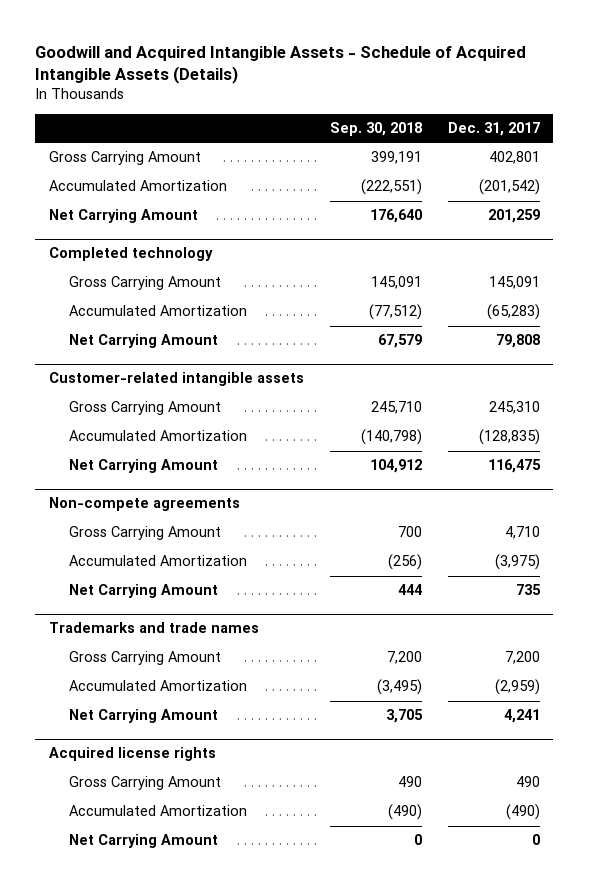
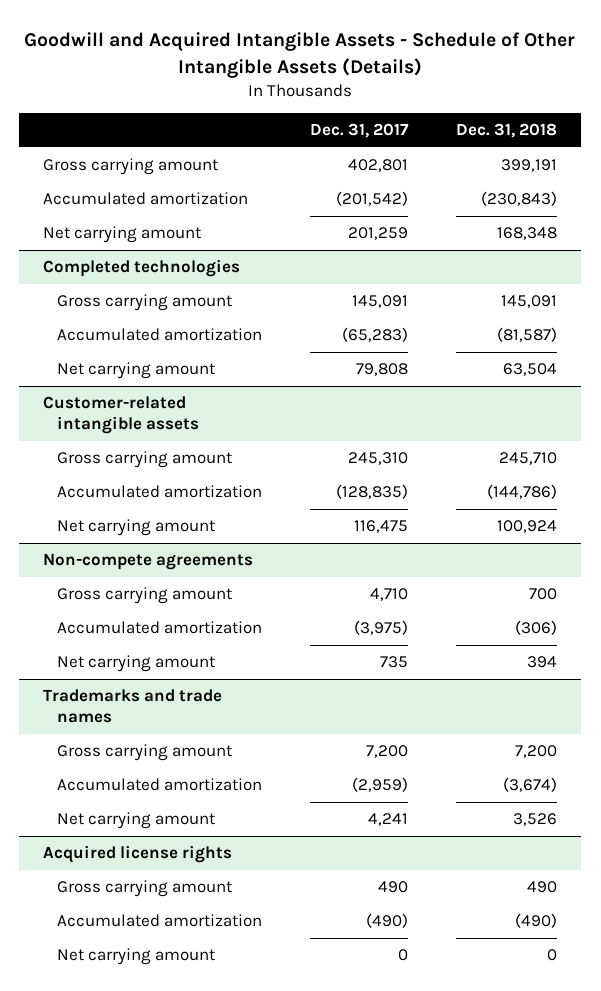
[35,45,527,84] Goodwill and Acquired Intangible Assets - Schedule of Acquired Intangible Assets (Details) -> [24,32,576,78] Goodwill and Acquired Intangible Assets - Schedule of Other Intangible Assets (Details)
[329,121,422,136] Sep. 30, 2018 -> none
none -> [456,123,558,139] Dec. 31, 2018
[48,151,201,166] Gross Carrying Amount -> [43,158,219,176] Gross carrying amount
[48,180,227,192] Accumulated Amortization -> [43,192,249,206] Accumulated amortization
[48,209,198,224] Net Carrying Amount -> [43,226,202,244] Net carrying amount
[48,247,213,262] Completed technology -> [43,259,241,278] Completed technologies
[68,276,221,291] Gross Carrying Amount -> [57,294,233,312] Gross carrying amount
[68,305,247,317] Accumulated Amortization -> [57,328,263,342] Accumulated amortization
[68,334,218,349] Net Carrying Amount -> [57,362,216,380] Net carrying amount
[68,401,221,416] Gross Carrying Amount -> [57,451,233,469] Gross carrying amount
[68,430,247,442] Accumulated Amortization -> [57,485,263,499] Accumulated amortization
[68,459,218,474] Net Carrying Amount -> [57,519,216,537] Net carrying amount
[68,526,221,541] Gross Carrying Amount -> [57,587,233,605] Gross carrying amount
[68,555,247,567] Accumulated Amortization -> [57,621,263,635] Accumulated amortization
[68,584,218,599] Net Carrying Amount -> [57,655,216,673] Net carrying amount
[68,651,221,666] Gross Carrying Amount -> [57,744,233,762] Gross carrying amount
[68,680,247,692] Accumulated Amortization -> [57,778,263,792] Accumulated amortization
[68,709,218,724] Net Carrying Amount -> [57,812,216,830] Net carrying amount
[68,776,221,791] Gross Carrying Amount -> [57,880,233,898] Gross carrying amount
[68,805,247,817] Accumulated Amortization -> [57,914,263,928] Accumulated amortization
[68,834,218,849] Net Carrying Amount -> [57,948,216,966] Net carrying amount

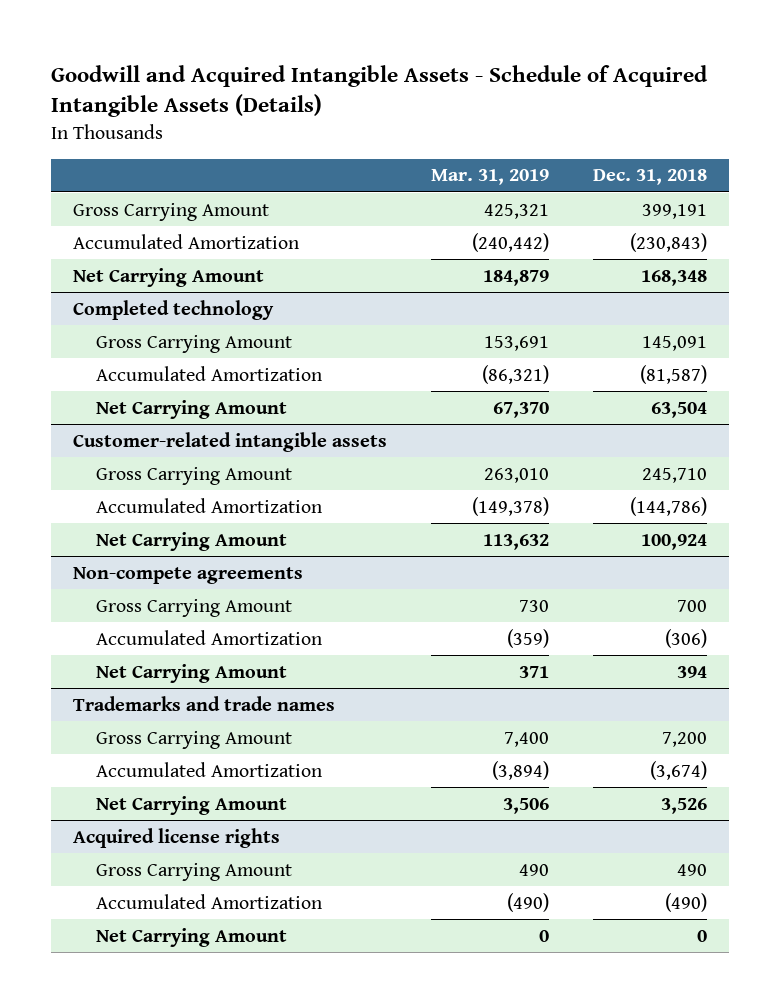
[24,32,576,78] Goodwill and Acquired Intangible Assets - Schedule of Other Intangible Assets (Details) -> [51,64,709,118] Goodwill and Acquired Intangible Assets - Schedule of Acquired Intangible Assets (Details)
[310,123,410,139] Dec. 31, 2017 -> none
none -> [430,169,549,186] Mar. 31, 2019
[43,158,219,176] Gross carrying amount -> [72,202,269,221] Gross Carrying Amount
[43,192,249,206] Accumulated amortization -> [72,233,299,249] Accumulated Amortization
[43,226,202,244] Net carrying amount -> [72,267,264,287] Net Carrying Amount
[43,259,241,278] Completed technologies -> [72,299,274,320] Completed technology
[57,294,233,312] Gross carrying amount -> [96,334,293,353] Gross Carrying Amount
[57,328,263,342] Accumulated amortization -> [96,365,323,381] Accumulated Amortization
[57,362,216,380] Net carrying amount -> [96,399,288,419] Net Carrying Amount
[57,451,233,469] Gross carrying amount -> [96,466,293,485] Gross Carrying Amount
[57,485,263,499] Accumulated amortization -> [96,497,323,513] Accumulated Amortization
[57,519,216,537] Net carrying amount -> [96,531,288,551] Net Carrying Amount
[57,587,233,605] Gross carrying amount -> [96,598,293,617] Gross Carrying Amount
[57,621,263,635] Accumulated amortization -> [96,629,323,645] Accumulated Amortization
[57,655,216,673] Net carrying amount -> [96,663,288,683] Net Carrying Amount
[57,744,233,762] Gross carrying amount -> [96,730,293,749] Gross Carrying Amount
[57,778,263,792] Accumulated amortization -> [96,761,323,777] Accumulated Amortization
[57,812,216,830] Net carrying amount -> [96,795,288,815] Net Carrying Amount
[57,880,233,898] Gross carrying amount -> [96,862,293,881] Gross Carrying Amount
[57,914,263,928] Accumulated amortization -> [96,893,323,909] Accumulated Amortization
[57,948,216,966] Net carrying amount -> [96,927,288,947] Net Carrying Amount

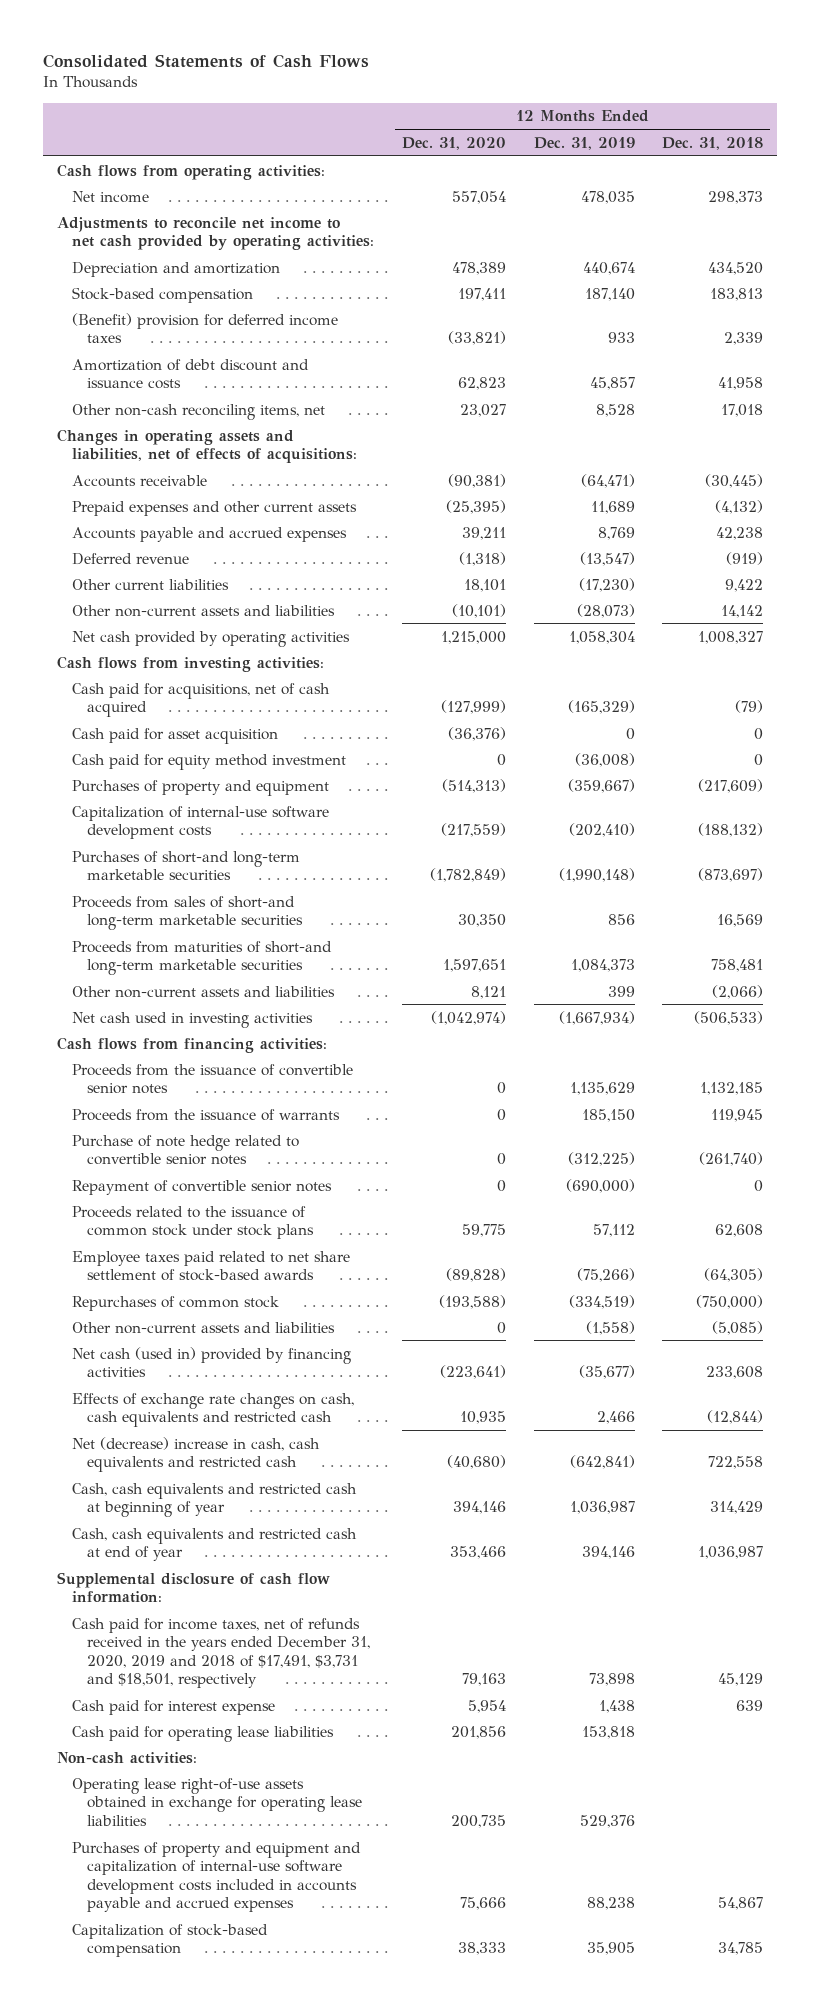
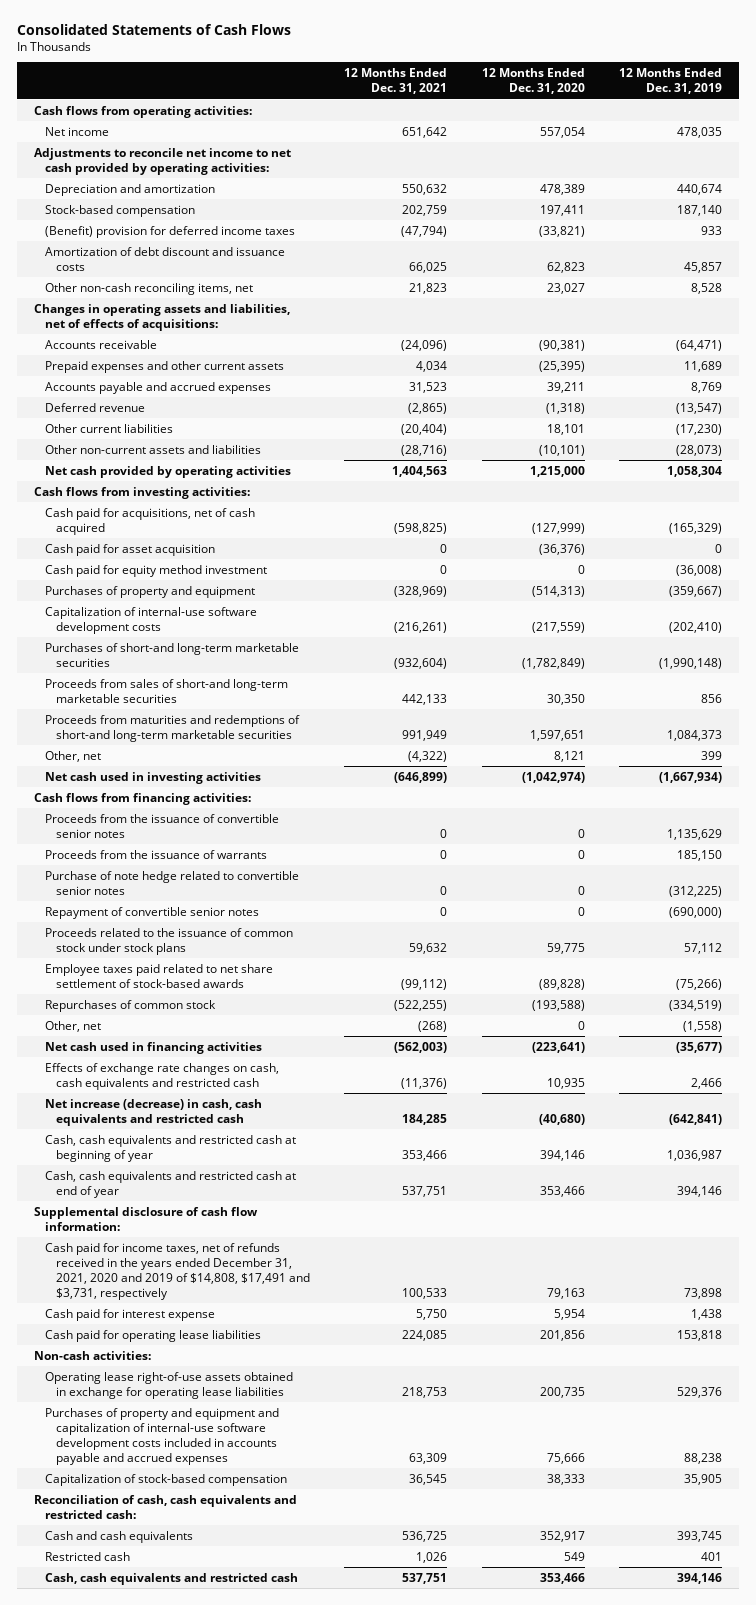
[662,136,764,150] Dec. 31, 2018 -> none
none -> [344,68,448,95] 12 Months Ended Dec. 31, 2021
[71,940,332,976] Proceeds from maturities of short-and long-term marketable securities -> [44,714,300,742] Proceeds from maturities and redemptions of short-and long-term marketable securities
[71,985,335,998] Other non-current assets and liabilities -> [44,750,101,762] Other, net
[71,1321,335,1334] Other non-current assets and liabilities -> [44,1020,101,1032] Other, net
[71,1346,351,1378] Net cash (used in) provided by financing activities -> [44,1041,262,1054] Net cash used in financing activities
[71,1436,320,1473] Net (decrease) increase in cash, cash equivalents and restricted cash -> [44,1098,262,1126] Net increase (decrease) in cash, cash equivalents and restricted cash
[71,1617,371,1689] Cash paid for income taxes, net of refunds received in the years ended December 31, 2020, 2019 and 2018 of $17,491, $3,731 and $18,501, respectively -> [44,1242,311,1300] Cash paid for income taxes, net of refunds received in the years ended December 31, 2021, 2020 and 2019 of $14,808, $17,491 and $3,731, respectively
none -> [33,1494,297,1519] Reconciliation of cash, cash equivalents and restricted cash:
none -> [44,1530,193,1543] Cash and cash equivalents
none -> [44,1551,130,1561] Restricted cash
none -> [44,1572,298,1585] Cash, cash equivalents and restricted cash

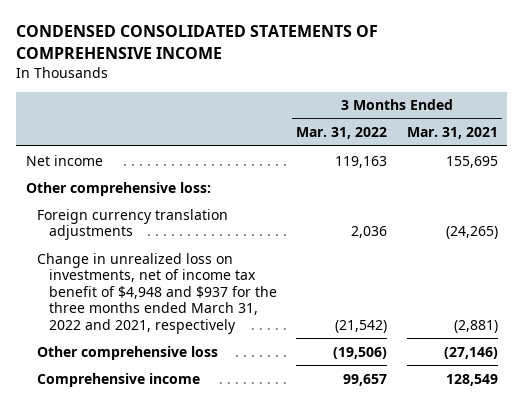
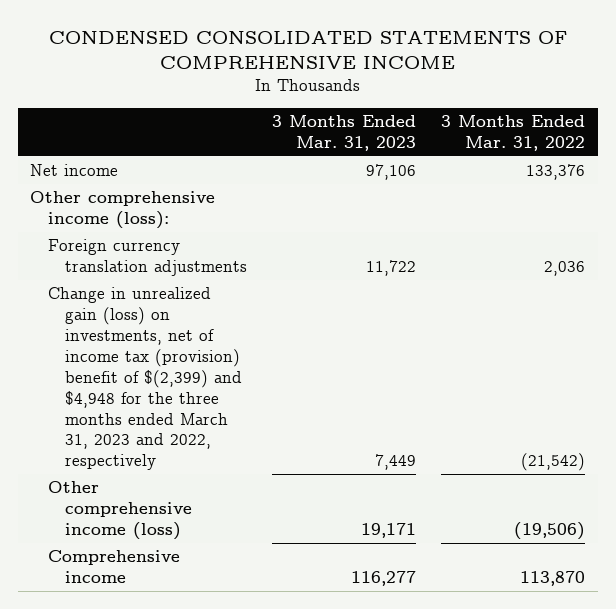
[406,127,498,140] Mar. 31, 2021 -> none
none -> [272,115,417,151] 3 Months Ended Mar. 31, 2023
[335,155,388,168] 119,163 -> [526,164,586,181] 133,376
[25,181,211,196] Other comprehensive loss: -> [30,191,216,230] Other comprehensive income (loss):
[37,252,278,334] Change in unrealized loss on investments, net of income tax benefit of $4,948 and $937 for the three months ended March 31, 2022 and 2021, respectively -> [47,287,243,471] Change in unrealized gain (loss) on investments, net of income tax (provision) benefit of $(2,399) and $4,948 for the three months ended March 31, 2023 and 2022, respectively
[37,345,219,360] Other comprehensive loss -> [47,481,193,540] Other comprehensive income (loss)
[343,373,388,386] 99,657 -> [520,571,586,587] 113,870

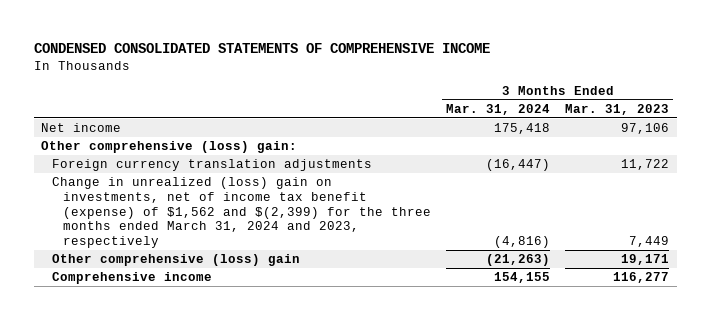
[441,115,586,151] 3 Months Ended Mar. 31, 2022 -> none
none -> [445,103,550,115] Mar. 31, 2024
[30,191,216,230] Other comprehensive income (loss): -> [41,141,298,154] Other comprehensive (loss) gain:
[47,287,243,471] Change in unrealized gain (loss) on investments, net of income tax (provision) benefit of $(2,399) and $4,948 for the three months ended March 31, 2023 and 2022, respectively -> [52,177,431,248] Change in unrealized (loss) gain on investments, net of income tax benefit (expense) of $1,562 and $(2,399) for the three months ended March 31, 2024 and 2023, respectively
[47,481,193,540] Other comprehensive income (loss) -> [52,254,301,267] Other comprehensive (loss) gain

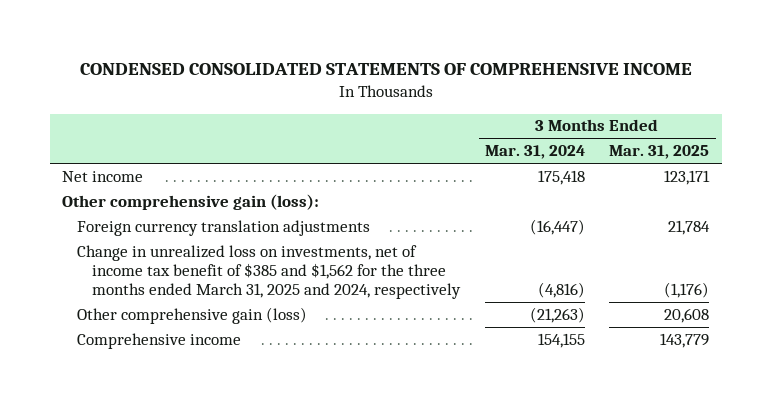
[565,103,670,115] Mar. 31, 2023 -> none
none -> [609,145,710,160] Mar. 31, 2025
[41,141,298,154] Other comprehensive (loss) gain: -> [62,193,320,210] Other comprehensive gain (loss):
[52,177,431,248] Change in unrealized (loss) gain on investments, net of income tax benefit (expense) of $1,562 and $(2,399) for the three months ended March 31, 2024 and 2023, respectively -> [77,244,462,300] Change in unrealized loss on investments, net of income tax benefit of $385 and $1,562 for the three months ended March 31, 2025 and 2024, respectively
[52,254,301,267] Other comprehensive (loss) gain -> [77,306,308,324] Other comprehensive gain (loss)

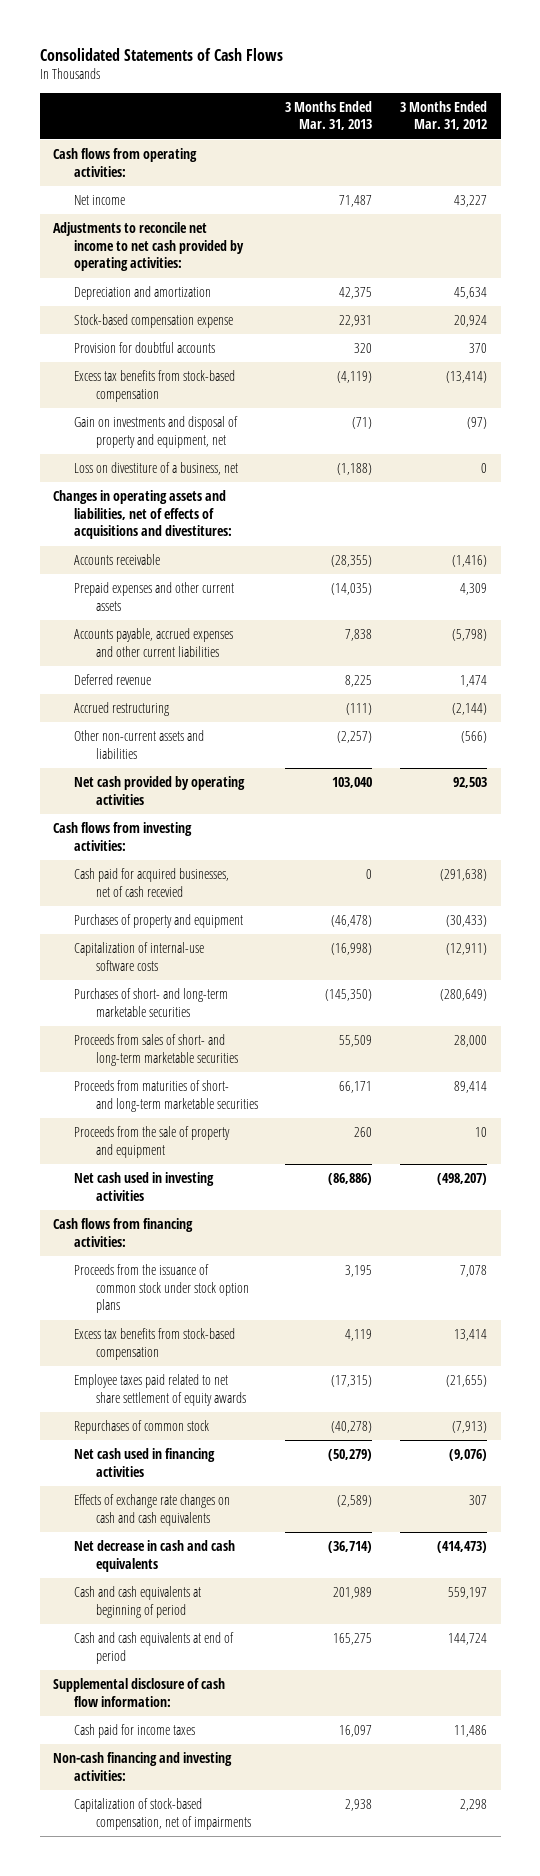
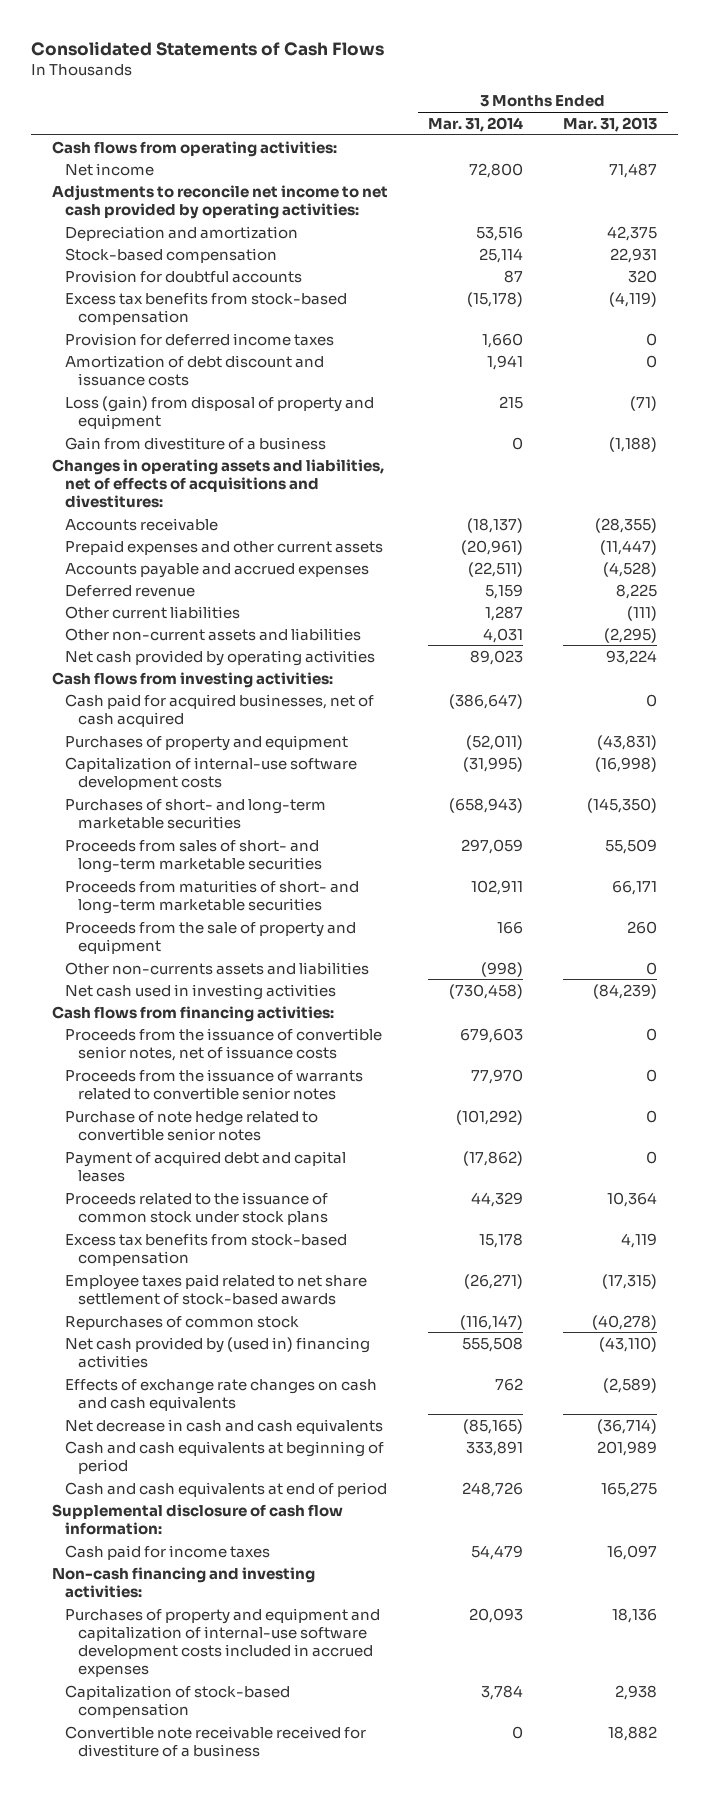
[399,100,487,131] 3 Months Ended Mar. 31, 2012 -> none
none -> [428,116,524,132] Mar. 31, 2014
[74,313,234,328] Stock-based compensation expense -> [64,247,277,263] Stock-based compensation
none -> [64,332,334,346] Provision for deferred income taxes
none -> [64,354,324,386] Amortization of debt discount and issuance costs
[74,415,239,448] Gain on investments and disposal of property and equipment, net -> [64,395,374,429] Loss (gain) from disposal of property and equipment
[74,461,239,475] Loss on divestiture of a business, net -> [64,436,326,450] Gain from divestiture of a business
[331,582,373,595] (14,035) -> [600,539,658,555] (11,447)
[74,627,234,657] Accounts payable, accrued expenses and other current liabilities -> [64,562,369,578] Accounts payable and accrued expenses
[345,628,373,641] 7,838 -> [603,561,658,577] (4,528)
[74,701,170,716] Accrued restructuring -> [64,605,240,619] Other current liabilities
[337,730,373,743] (2,257) -> [604,627,658,643] (2,295)
[332,776,373,788] 103,040 -> [606,649,658,665] 93,224
[74,867,230,897] Cash paid for acquired businesses, net of cash recevied -> [64,693,374,727] Cash paid for acquired businesses, net of cash acquired
[331,914,373,927] (46,478) -> [597,734,658,750] (43,831)
[74,941,205,971] Capitalization of internal-use software costs -> [64,756,357,790] Capitalization of internal-use software development costs
none -> [64,961,369,975] Other non-currents assets and liabilities
[328,1172,373,1185] (86,886) -> [593,983,658,999] (84,239)
none -> [64,1027,382,1061] Proceeds from the issuance of convertible senior notes, net of issuance costs
none -> [64,1068,363,1100] Proceeds from the issuance of warrants related to convertible senior notes
none -> [64,1110,318,1141] Purchase of note hedge related to convertible senior notes
none -> [64,1150,346,1182] Payment of acquired debt and capital leases
[74,1263,249,1314] Proceeds from the issuance of common stock under stock option plans -> [64,1191,328,1225] Proceeds related to the issuance of common stock under stock plans
[345,1264,373,1277] 3,195 -> [607,1191,658,1207] 10,364
[74,1373,246,1406] Employee taxes paid related to net share settlement of equity awards -> [64,1273,367,1305] Employee taxes paid related to net share settlement of stock-based awards
[74,1447,216,1477] Net cash used in financing activities -> [64,1336,370,1368] Net cash provided by (used in) financing activities
[328,1448,373,1461] (50,279) -> [599,1336,658,1352] (43,110)
none -> [64,1607,380,1678] Purchases of property and equipment and capitalization of internal-use software development costs included in accrued expenses
[74,1797,251,1830] Capitalization of stock-based compensation, net of impairments -> [64,1684,290,1718] Capitalization of stock-based compensation
none -> [64,1725,366,1757] Convertible note receivable received for divestiture of a business

